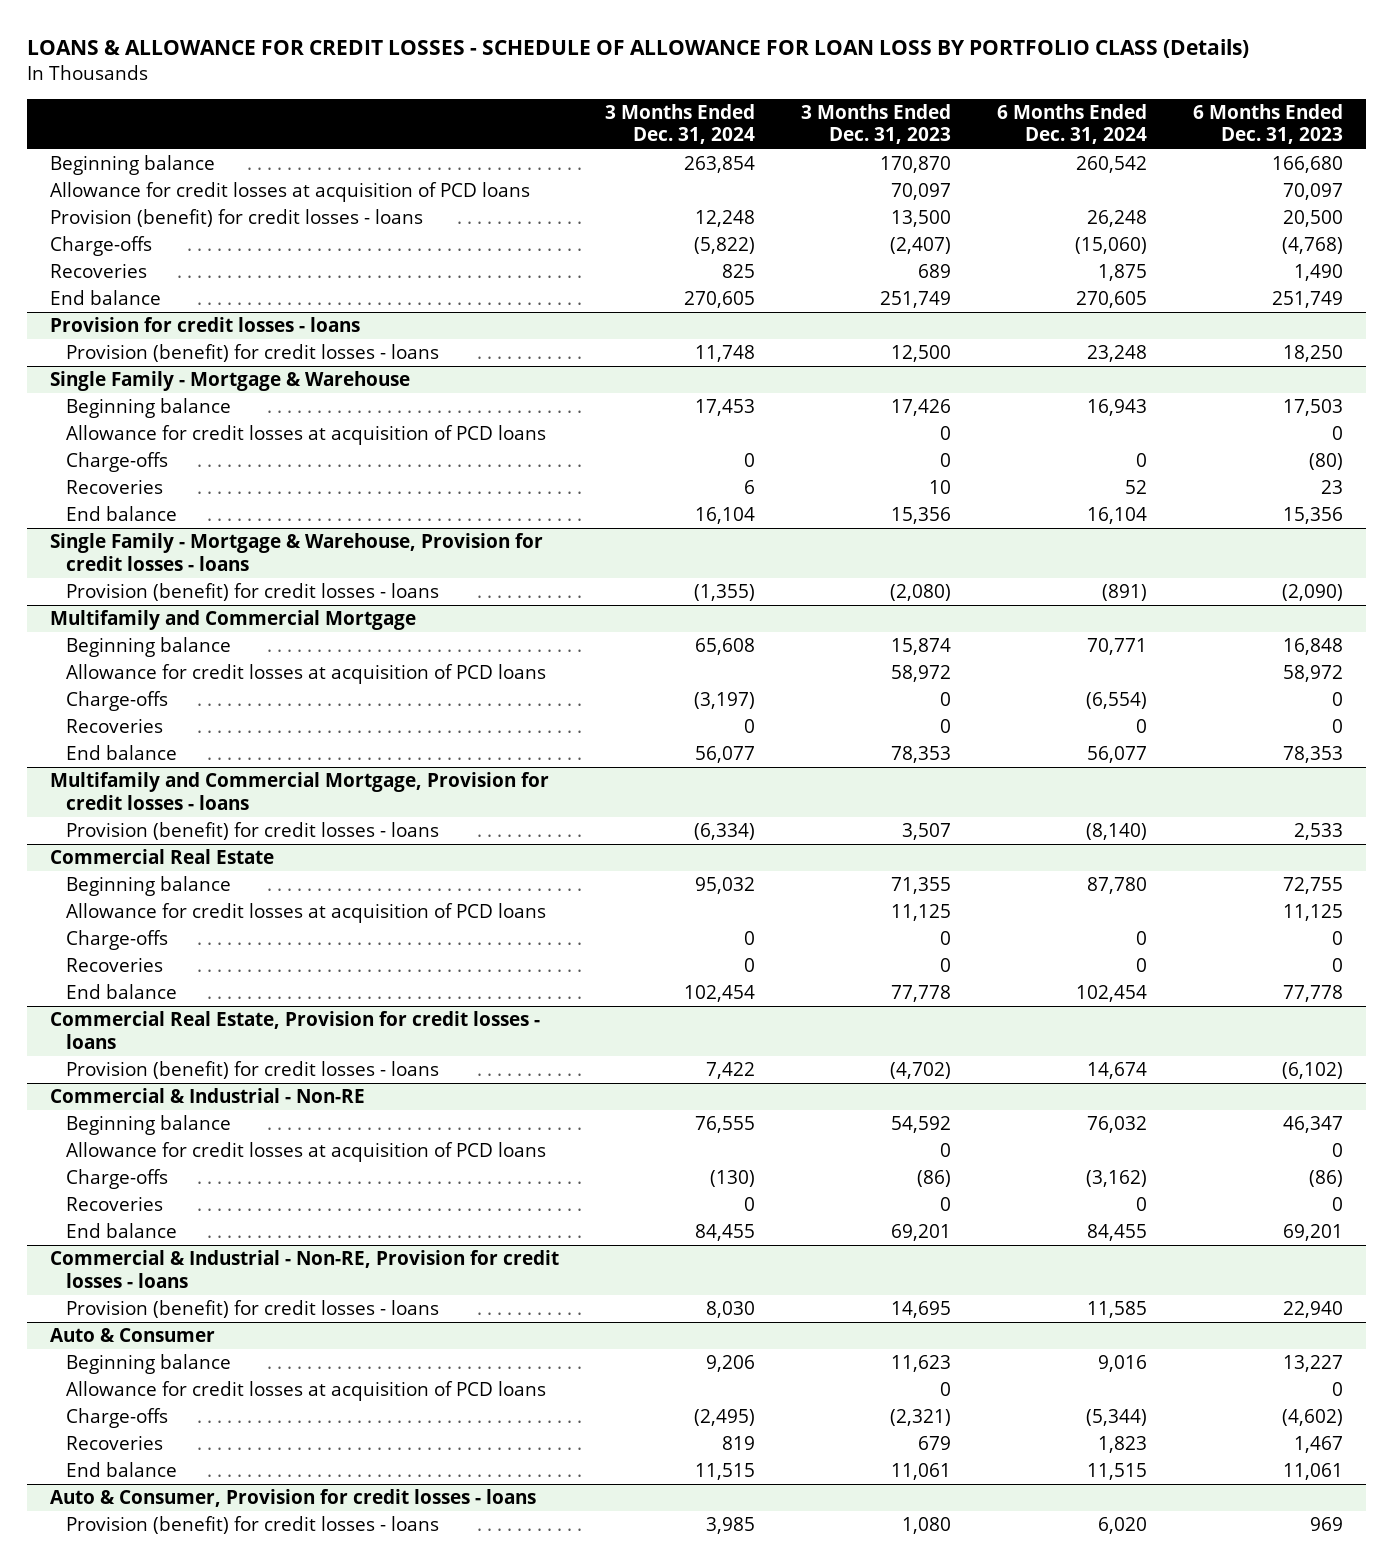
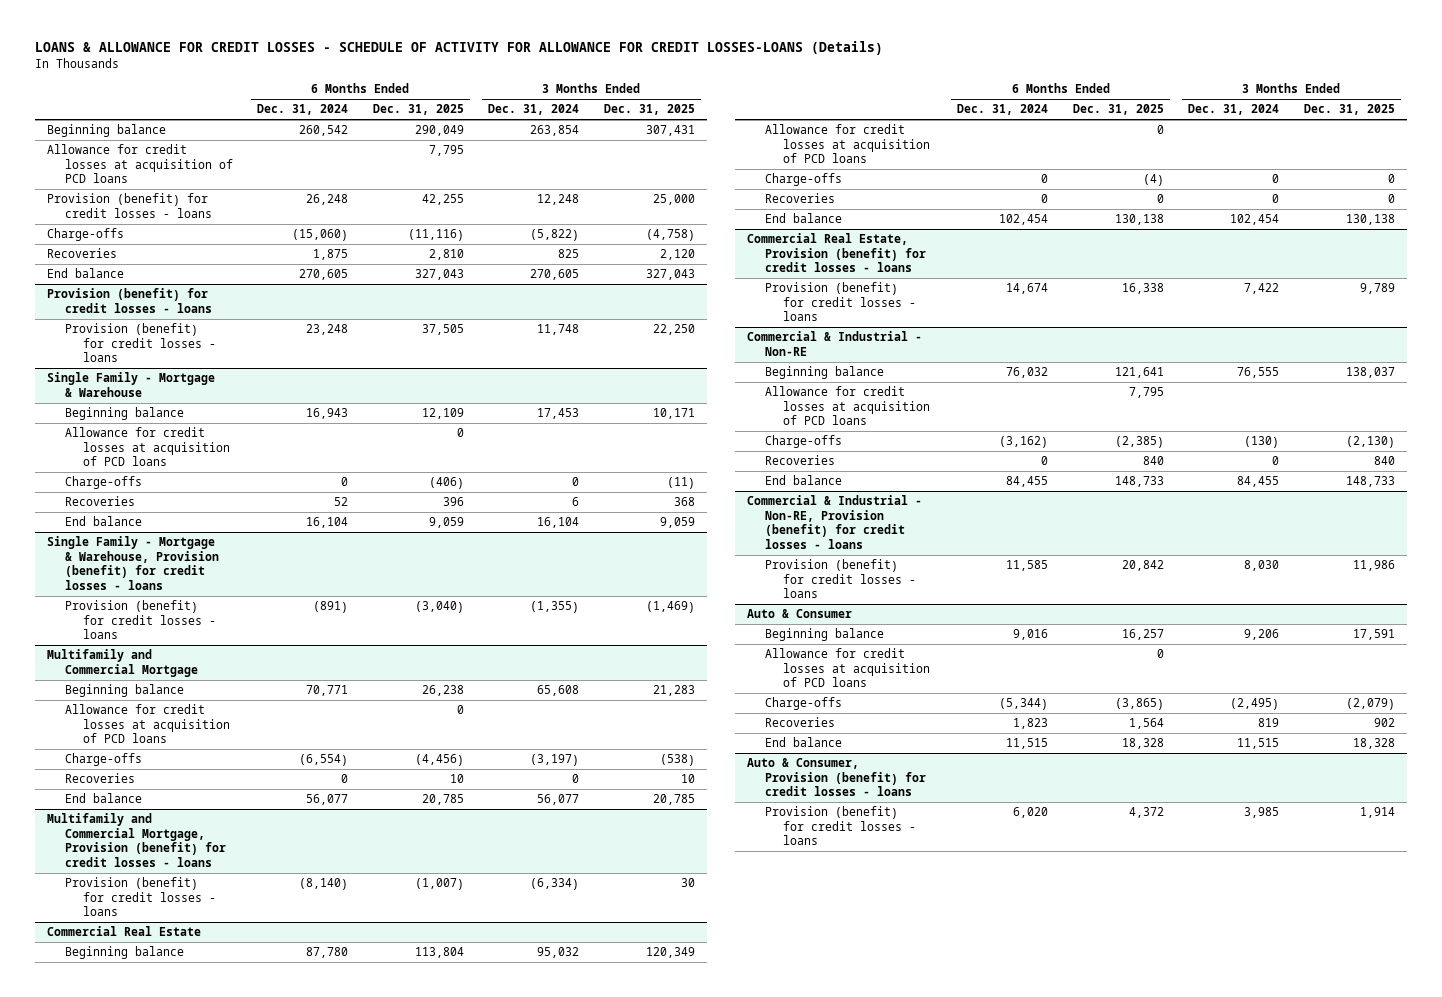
[26,39,1249,59] LOANS & ALLOWANCE FOR CREDIT LOSSES - SCHEDULE OF ALLOWANCE FOR LOAN LOSS BY PORTFOLIO CLASS (Details) -> [34,41,883,56] LOANS & ALLOWANCE FOR CREDIT LOSSES - SCHEDULE OF ACTIVITY FOR ALLOWANCE FOR CREDIT LOSSES-LOANS (Details)
[800,104,951,145] 3 Months Ended Dec. 31, 2023 -> none
[1192,104,1343,145] 6 Months Ended Dec. 31, 2023 -> none
none -> [372,104,464,116] Dec. 31, 2025
none -> [603,104,695,116] Dec. 31, 2025
[49,317,360,333] Provision for credit losses - loans -> [47,288,212,313] Provision (benefit) for credit losses - loans
[49,533,543,571] Single Family - Mortgage & Warehouse, Provision for credit losses - loans -> [47,536,219,591] Single Family - Mortgage & Warehouse, Provision (benefit) for credit losses - loans
[49,772,549,810] Multifamily and Commercial Mortgage, Provision for credit losses - loans -> [47,813,226,868] Multifamily and Commercial Mortgage, Provision (benefit) for credit losses - loans
[49,1011,540,1049] Commercial Real Estate, Provision for credit losses - loans -> [747,233,926,273] Commercial Real Estate, Provision (benefit) for credit losses - loans
[49,1250,559,1288] Commercial & Industrial - Non-RE, Provision for credit losses - loans -> [747,495,923,550] Commercial & Industrial - Non-RE, Provision (benefit) for credit losses - loans
[49,1489,536,1508] Auto & Consumer, Provision for credit losses - loans -> [747,758,926,797] Auto & Consumer, Provision (benefit) for credit losses - loans

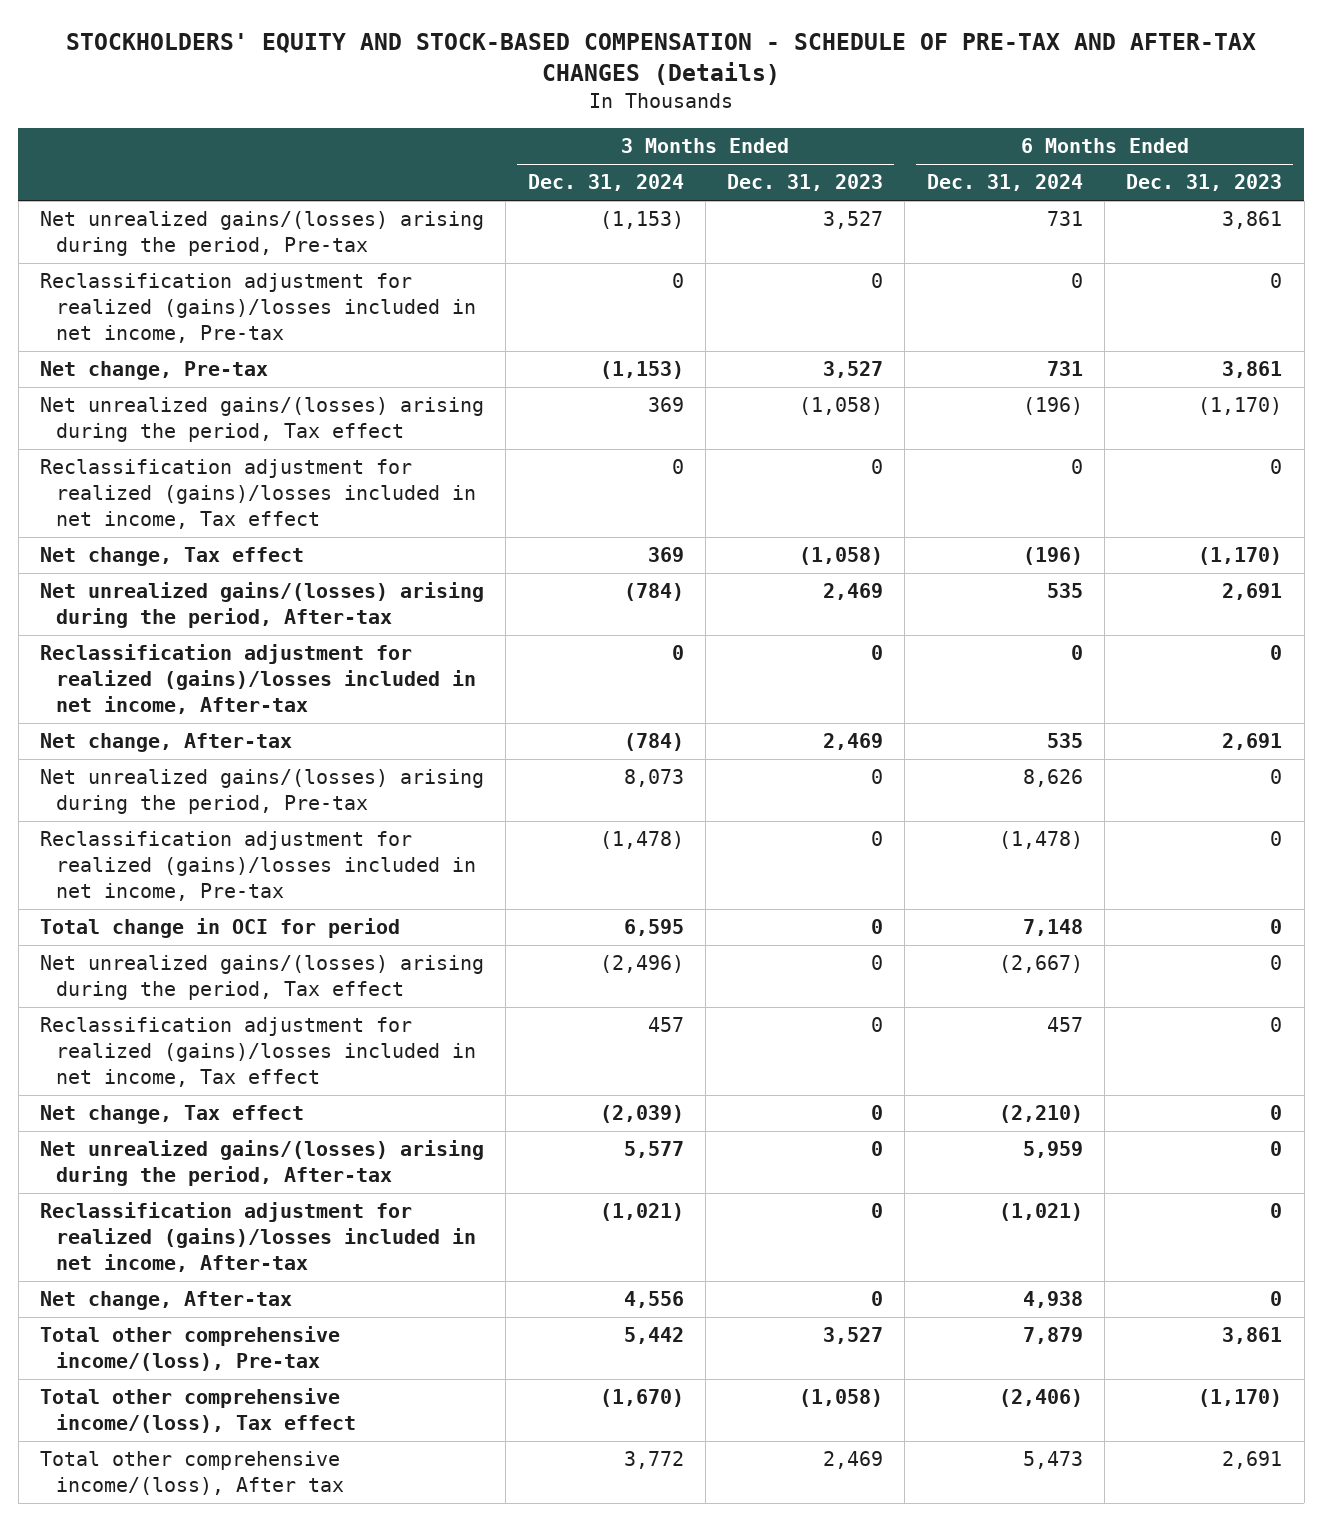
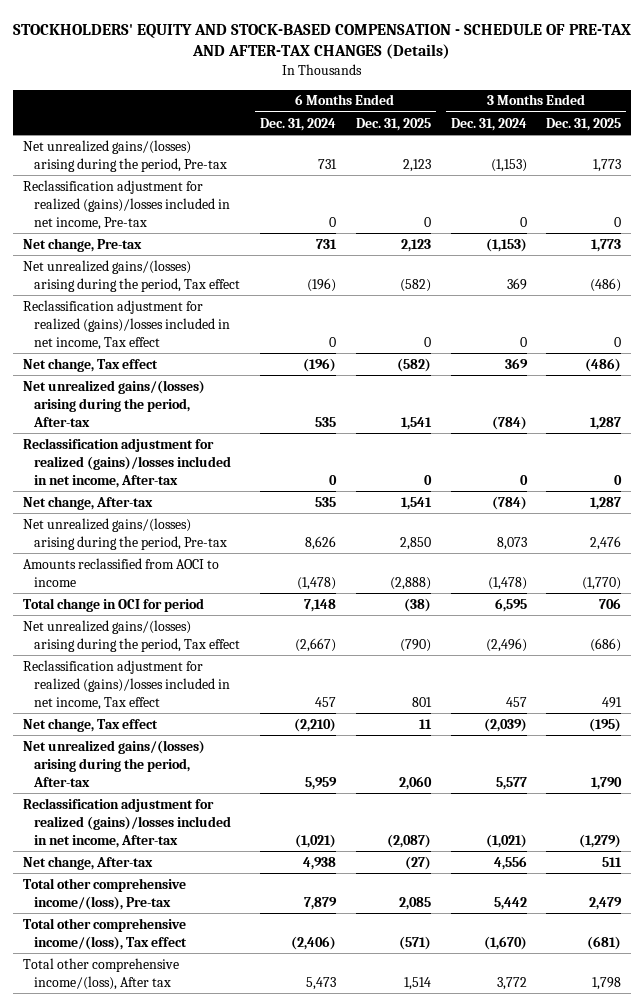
[727,174,884,192] Dec. 31, 2023 -> none
[1126,174,1283,192] Dec. 31, 2023 -> none
none -> [355,117,431,131] Dec. 31, 2025
none -> [546,117,622,131] Dec. 31, 2025
[40,831,476,901] Reclassification adjustment for realized (gains)/losses included in net income, Pre-tax -> [22,557,219,587] Amounts reclassified from AOCI to income

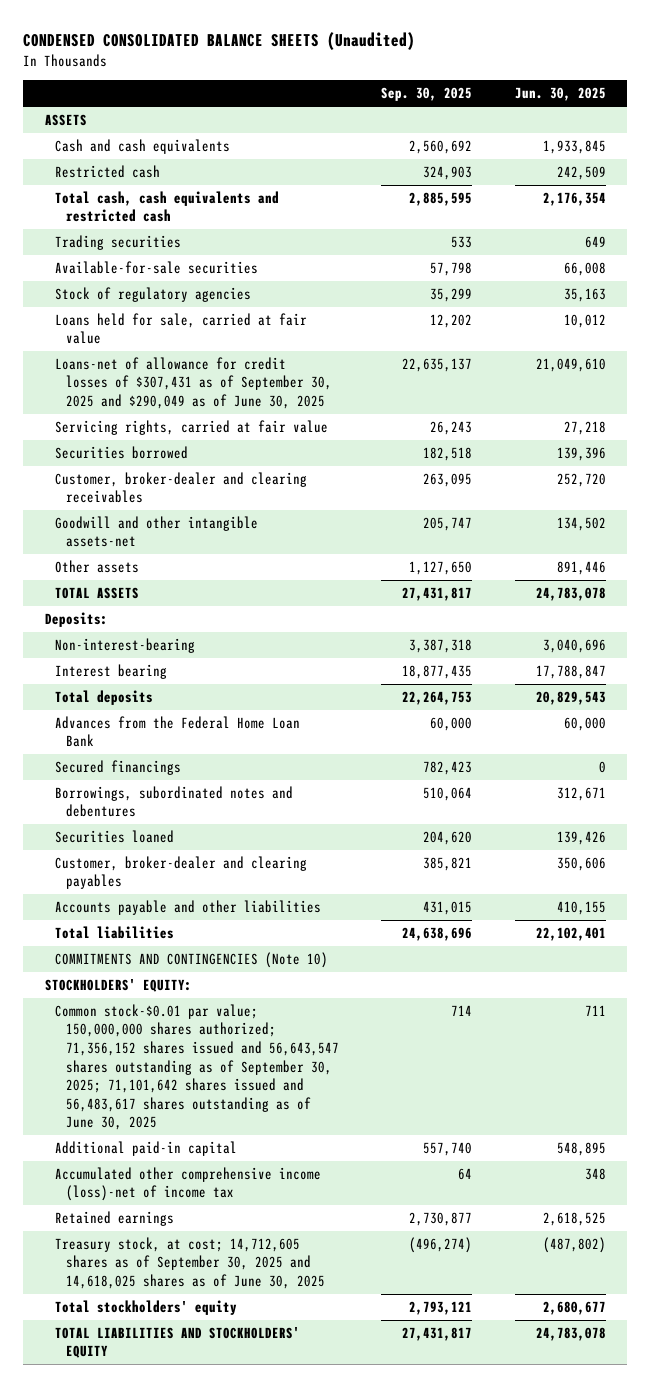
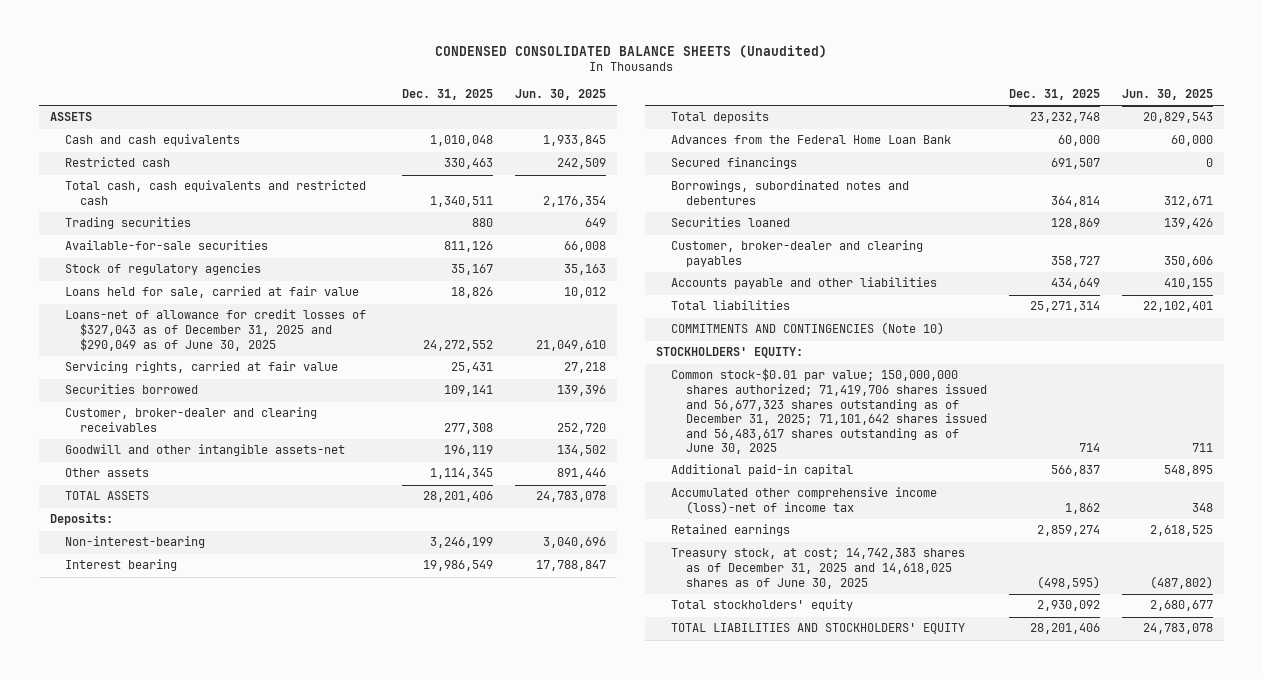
[381,87,473,102] Sep. 30, 2025 -> none
none -> [402,89,494,101] Dec. 31, 2025
[55,356,332,410] Loans-net of allowance for credit losses of $307,431 as of September 30, 2025 and $290,049 as of June 30, 2025 -> [64,309,366,351] Loans-net of allowance for credit losses of $327,043 as of December 31, 2025 and $290,049 as of June 30, 2025
[55,1003,339,1131] Common stock-$0.01 par value; 150,000,000 shares authorized; 71,356,152 shares issued and 56,643,547 shares outstanding as of September 30, 2025; 71,101,642 shares issued and 56,483,617 shares outstanding as of June 30, 2025 -> [671,368,988,455] Common stock-$0.01 par value; 150,000,000 shares authorized; 71,419,706 shares issued and 56,677,323 shares outstanding as of December 31, 2025; 71,101,642 shares issued and 56,483,617 shares outstanding as of June 30, 2025
[55,1236,325,1290] Treasury stock, at cost; 14,712,605 shares as of September 30, 2025 and 14,618,025 shares as of June 30, 2025 -> [671,548,966,589] Treasury stock, at cost; 14,742,383 shares as of December 31, 2025 and 14,618,025 shares as of June 30, 2025

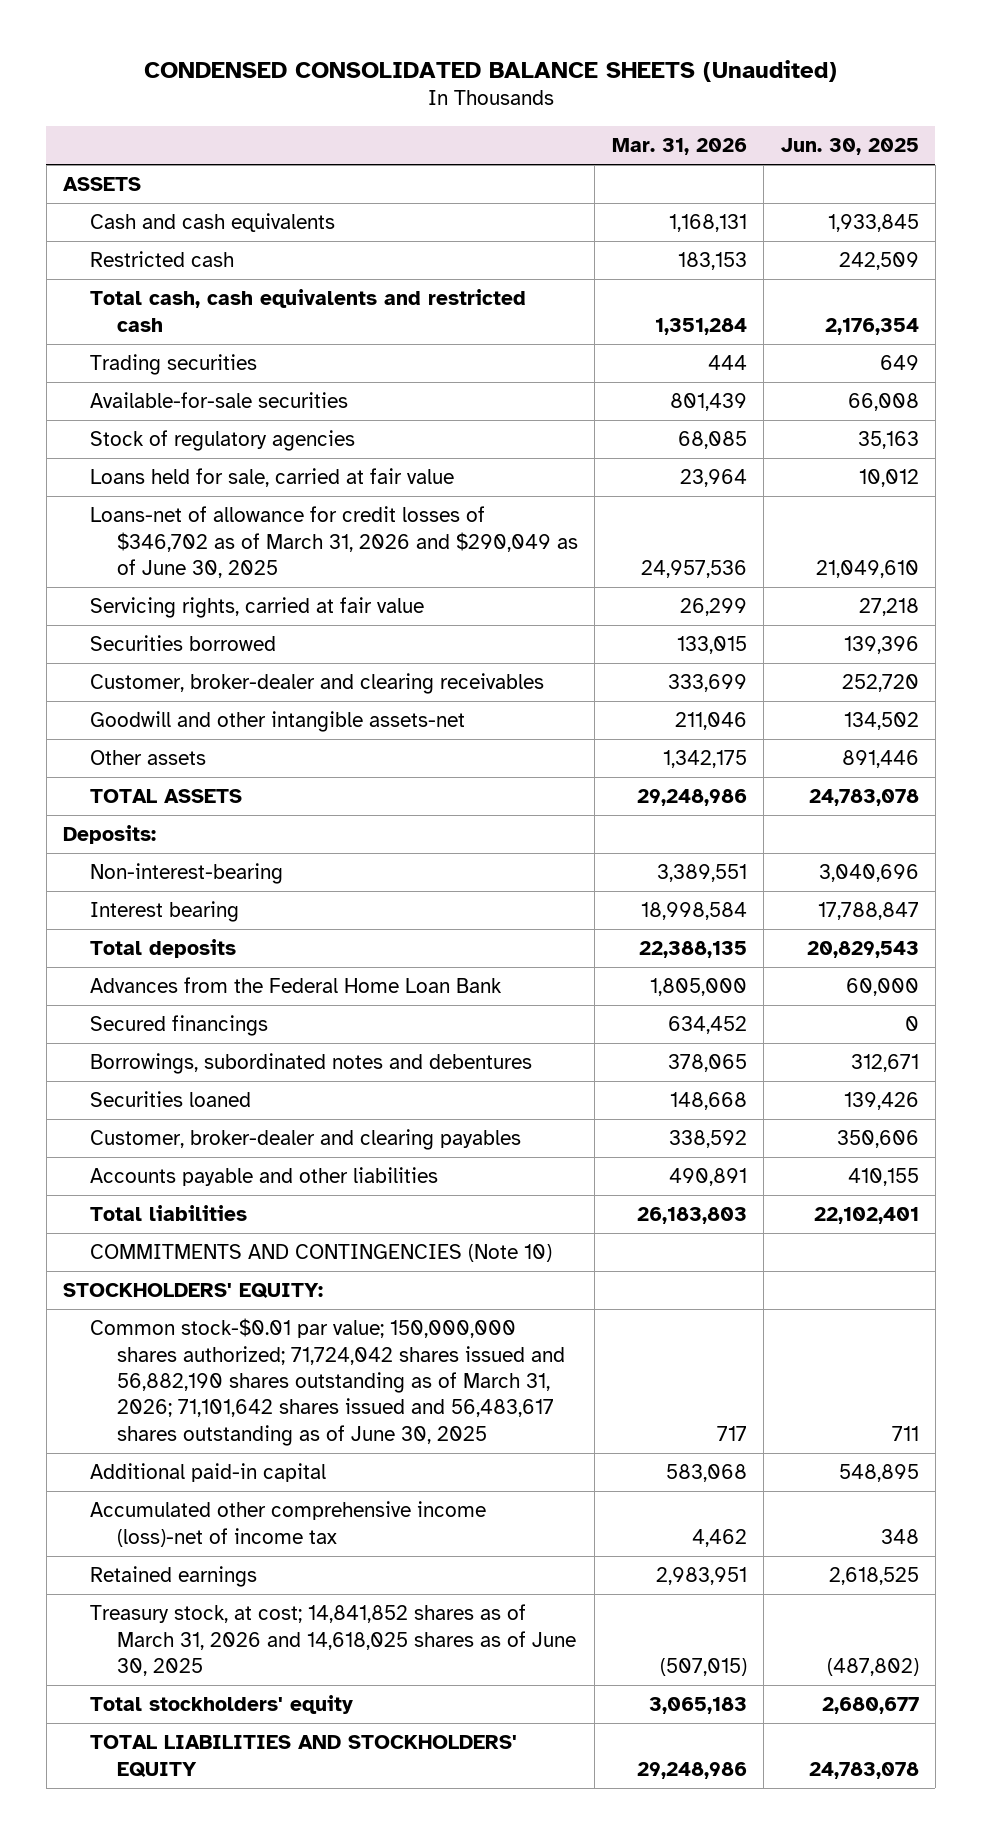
[402,89,494,101] Dec. 31, 2025 -> none
none -> [611,137,747,155] Mar. 31, 2026
[64,309,366,351] Loans-net of allowance for credit losses of $327,043 as of December 31, 2025 and $290,049 as of June 30, 2025 -> [89,506,579,578] Loans-net of allowance for credit losses of $346,702 as of March 31, 2026 and $290,049 as of June 30, 2025
[671,368,988,455] Common stock-$0.01 par value; 150,000,000 shares authorized; 71,419,706 shares issued and 56,677,323 shares outstanding as of December 31, 2025; 71,101,642 shares issued and 56,483,617 shares outstanding as of June 30, 2025 -> [89,1318,566,1446] Common stock-$0.01 par value; 150,000,000 shares authorized; 71,724,042 shares issued and 56,882,190 shares outstanding as of March 31, 2026; 71,101,642 shares issued and 56,483,617 shares outstanding as of June 30, 2025
[671,548,966,589] Treasury stock, at cost; 14,742,383 shares as of December 31, 2025 and 14,618,025 shares as of June 30, 2025 -> [89,1604,577,1676] Treasury stock, at cost; 14,841,852 shares as of March 31, 2026 and 14,618,025 shares as of June 30, 2025

